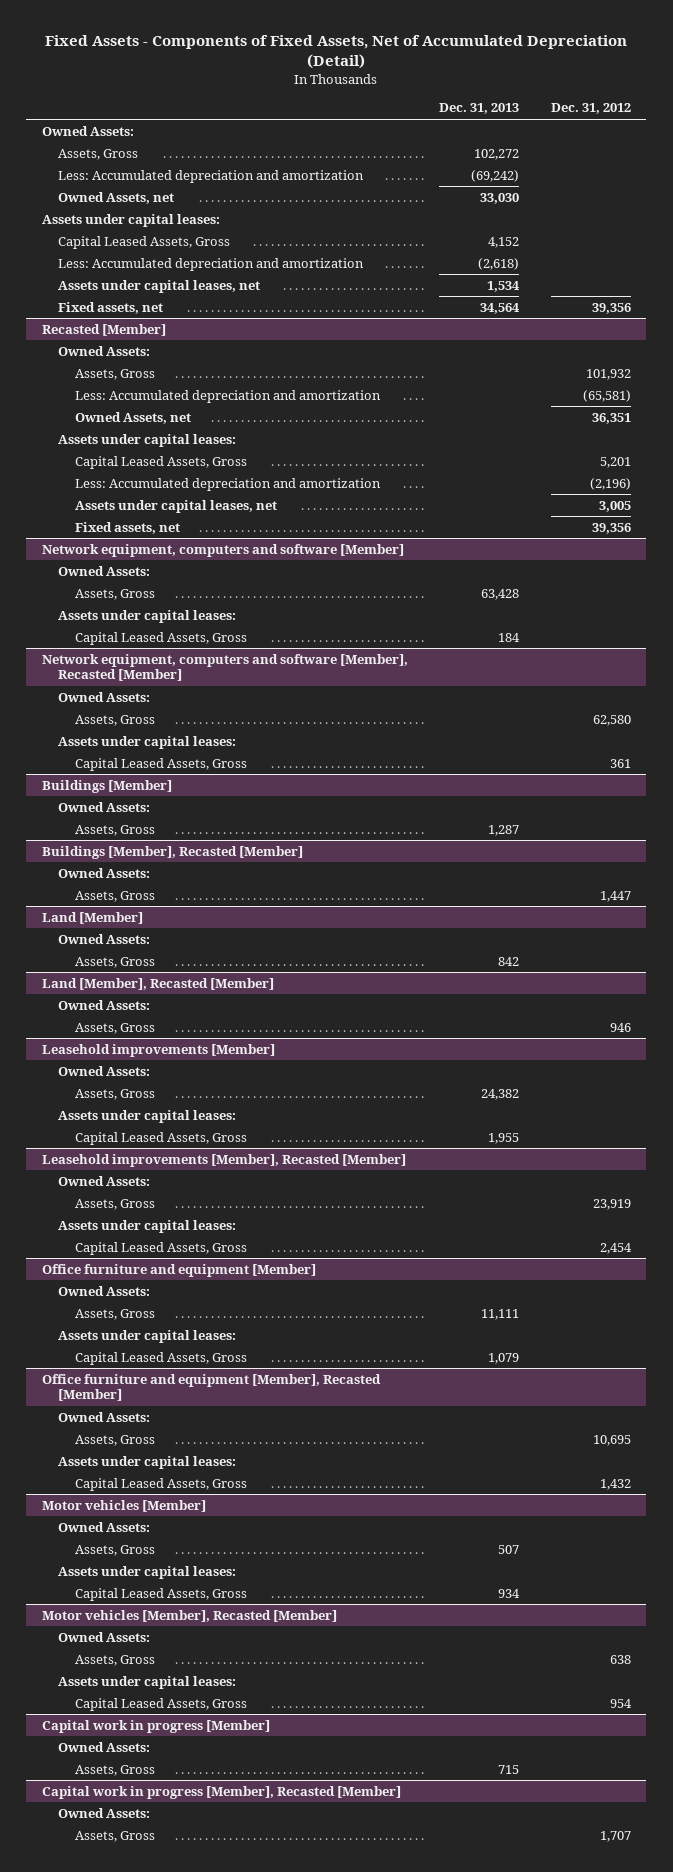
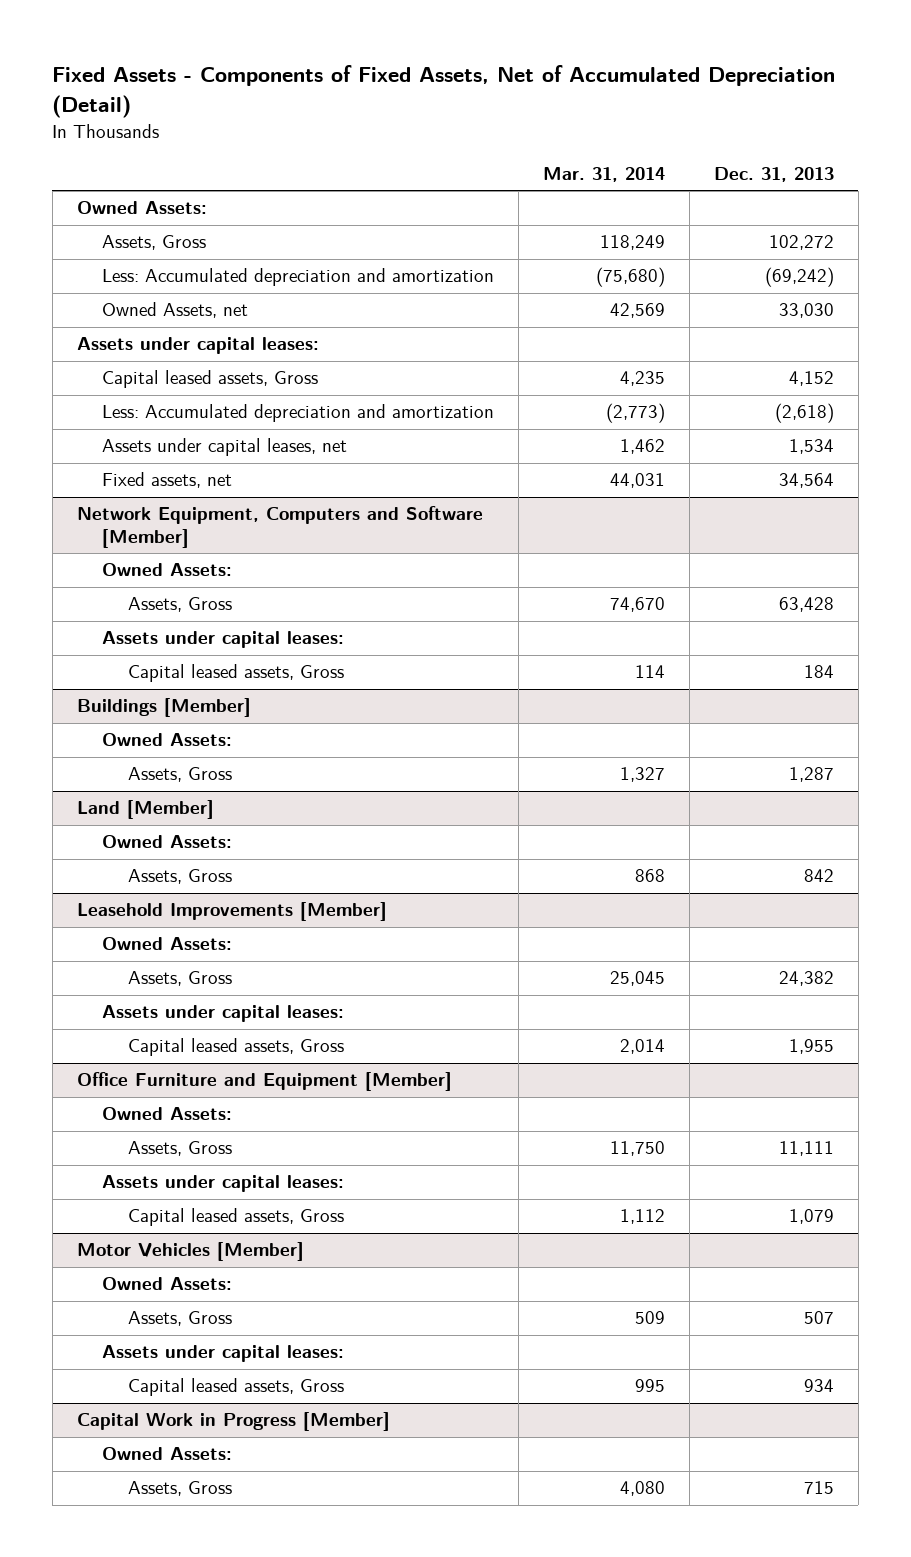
[550,103,631,115] Dec. 31, 2012 -> none
none -> [543,167,666,183] Mar. 31, 2014
[58,235,231,249] Capital Leased Assets, Gross -> [102,370,319,389] Capital leased assets, Gross
[42,323,167,336] Recasted [Member] -> none
[58,345,151,356] Owned Assets: -> none
[74,368,155,380] Assets, Gross -> none
[74,389,381,403] Less: Accumulated depreciation and amortization -> none
[74,411,191,424] Owned Assets, net -> none
[58,433,237,447] Assets under capital leases: -> none
[74,455,247,469] Capital Leased Assets, Gross -> none
[74,477,381,491] Less: Accumulated depreciation and amortization -> none
[74,499,277,513] Assets under capital leases, net -> none
[74,521,180,534] Fixed assets, net -> none
[42,543,405,557] Network equipment, computers and software [Member] -> [76,506,483,548] Network Equipment, Computers and Software [Member]
[42,653,409,682] Network equipment, computers and software [Member], Recasted [Member] -> none
[58,691,151,702] Owned Assets: -> none
[74,714,155,726] Assets, Gross -> none
[58,735,237,749] Assets under capital leases: -> none
[74,757,247,771] Capital Leased Assets, Gross -> none
[74,631,247,645] Capital Leased Assets, Gross -> [127,664,344,683] Capital leased assets, Gross
[42,845,304,859] Buildings [Member], Recasted [Member] -> none
[58,867,151,878] Owned Assets: -> none
[74,890,155,902] Assets, Gross -> none
[42,977,275,990] Land [Member], Recasted [Member] -> none
[58,999,151,1010] Owned Assets: -> none
[74,1022,155,1034] Assets, Gross -> none
[42,1043,276,1057] Leasehold improvements [Member] -> [76,902,387,922] Leasehold Improvements [Member]
[42,1153,407,1167] Leasehold improvements [Member], Recasted [Member] -> none
[58,1175,151,1186] Owned Assets: -> none
[74,1198,155,1210] Assets, Gross -> none
[58,1219,237,1233] Assets under capital leases: -> none
[74,1241,247,1255] Capital Leased Assets, Gross -> none
[74,1131,247,1145] Capital Leased Assets, Gross -> [127,1038,344,1057] Capital leased assets, Gross
[42,1263,317,1277] Office furniture and equipment [Member] -> [76,1072,452,1092] Office Furniture and Equipment [Member]
[42,1373,382,1402] Office furniture and equipment [Member], Recasted [Member] -> none
[58,1411,151,1422] Owned Assets: -> none
[74,1434,155,1446] Assets, Gross -> none
[58,1455,237,1469] Assets under capital leases: -> none
[74,1477,247,1491] Capital Leased Assets, Gross -> none
[74,1351,247,1365] Capital Leased Assets, Gross -> [127,1208,344,1227] Capital leased assets, Gross
[42,1499,207,1512] Motor vehicles [Member] -> [76,1242,304,1262] Motor Vehicles [Member]
[42,1609,338,1622] Motor vehicles [Member], Recasted [Member] -> none
[58,1631,151,1642] Owned Assets: -> none
[74,1654,155,1666] Assets, Gross -> none
[58,1675,237,1689] Assets under capital leases: -> none
[74,1697,247,1711] Capital Leased Assets, Gross -> none
[74,1587,247,1601] Capital Leased Assets, Gross -> [127,1378,344,1397] Capital leased assets, Gross
[42,1719,271,1733] Capital work in progress [Member] -> [76,1412,390,1432] Capital Work in Progress [Member]
[42,1785,402,1799] Capital work in progress [Member], Recasted [Member] -> none
[58,1807,151,1818] Owned Assets: -> none
[74,1830,155,1842] Assets, Gross -> none

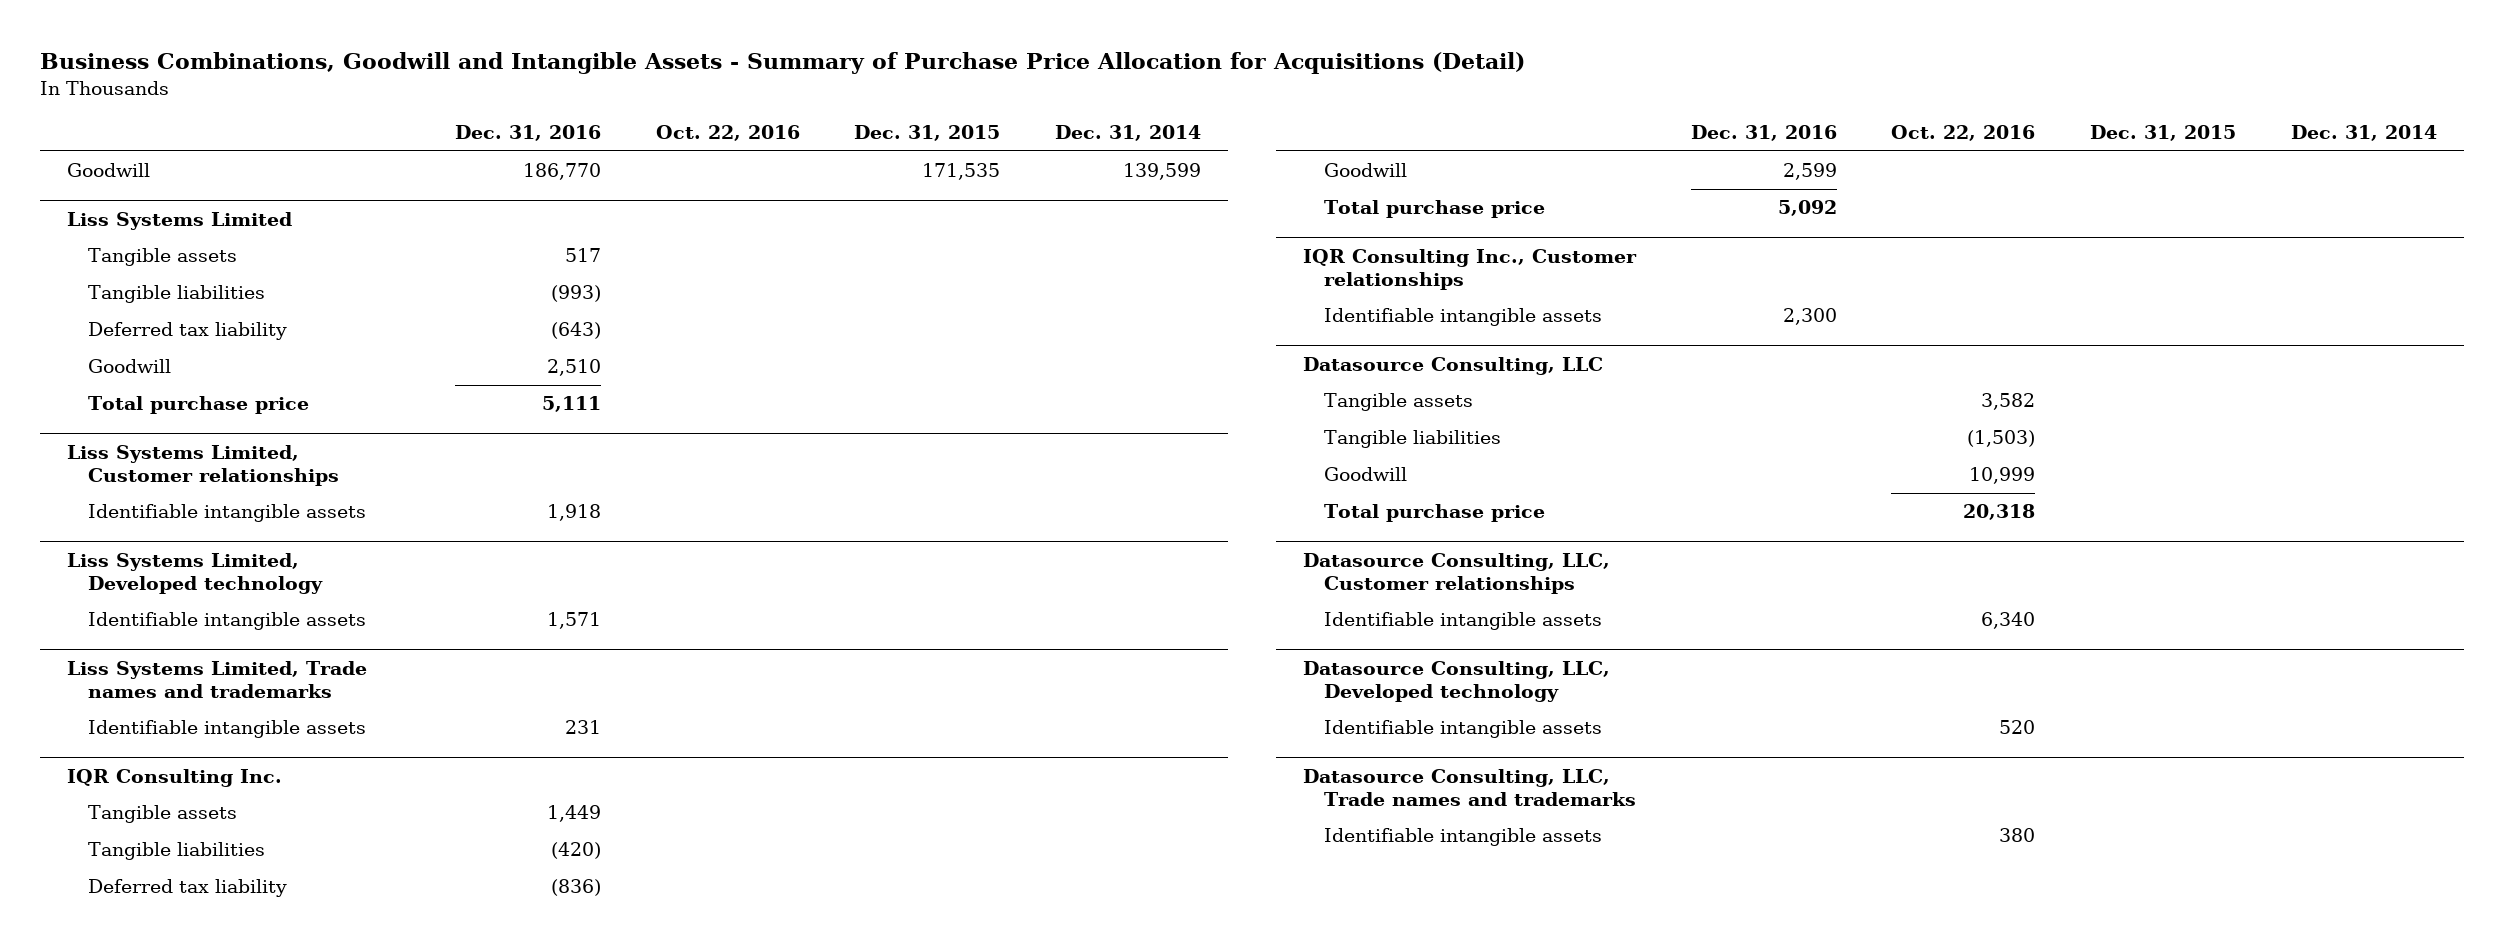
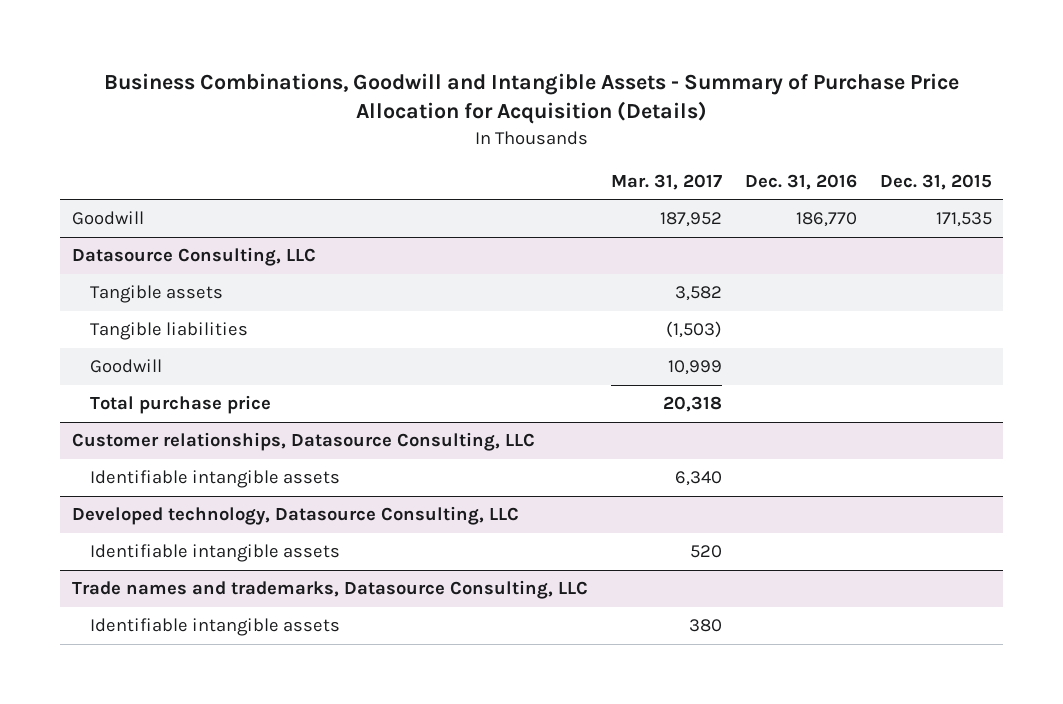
[39,52,1525,75] Business Combinations, Goodwill and Intangible Assets - Summary of Purchase Price Allocation for Acquisitions (Detail) -> [103,73,959,125] Business Combinations, Goodwill and Intangible Assets - Summary of Purchase Price Allocation for Acquisition (Details)
[655,125,800,142] Oct. 22, 2016 -> none
[1054,125,1201,142] Dec. 31, 2014 -> none
none -> [610,173,722,190] Mar. 31, 2017
[67,211,293,230] Liss Systems Limited -> none
[88,248,238,267] Tangible assets -> none
[88,285,266,304] Tangible liabilities -> none
[88,322,288,341] Deferred tax liability -> none
[88,359,172,374] Goodwill -> none
[88,396,310,415] Total purchase price -> none
[67,444,340,486] Liss Systems Limited, Customer relationships -> none
[88,504,367,523] Identifiable intangible assets -> none
[67,552,324,594] Liss Systems Limited, Developed technology -> none
[88,612,367,631] Identifiable intangible assets -> none
[67,660,368,698] Liss Systems Limited, Trade names and trademarks -> none
[88,720,367,739] Identifiable intangible assets -> none
[67,768,283,787] IQR Consulting Inc. -> none
[88,805,238,824] Tangible assets -> none
[88,842,266,861] Tangible liabilities -> none
[88,879,288,898] Deferred tax liability -> none
[1323,163,1407,178] Goodwill -> none
[1323,200,1545,219] Total purchase price -> none
[1302,248,1637,290] IQR Consulting Inc., Customer relationships -> none
[1323,308,1602,327] Identifiable intangible assets -> none
[1302,552,1610,594] Datasource Consulting, LLC, Customer relationships -> [71,432,535,452] Customer relationships, Datasource Consulting, LLC
[1302,660,1610,702] Datasource Consulting, LLC, Developed technology -> [71,506,519,526] Developed technology, Datasource Consulting, LLC
[1302,768,1636,806] Datasource Consulting, LLC, Trade names and trademarks -> [71,580,588,600] Trade names and trademarks, Datasource Consulting, LLC

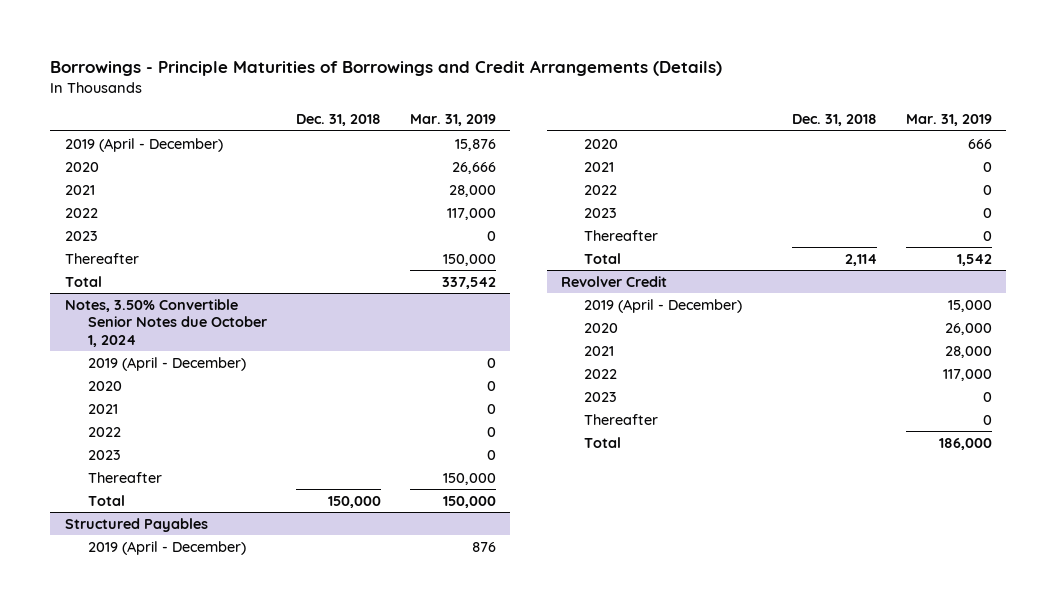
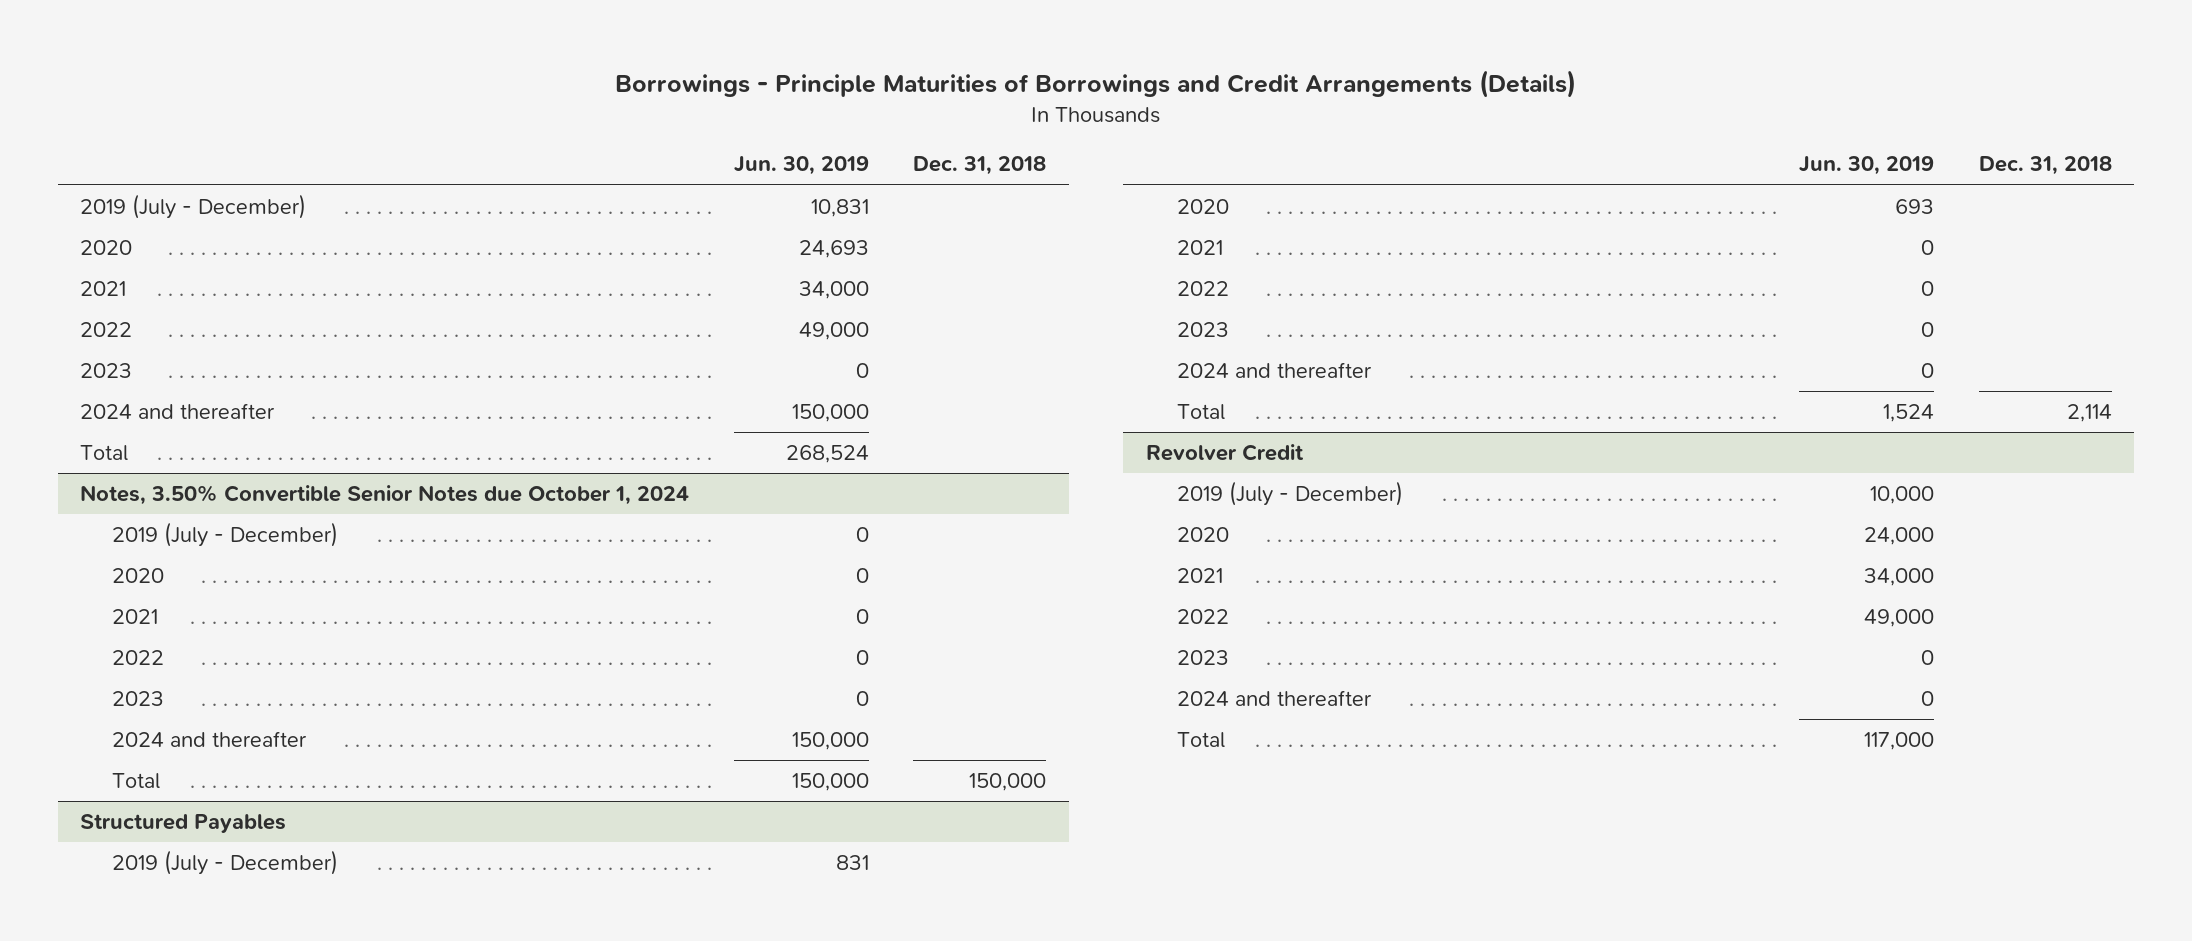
[409,114,496,127] Mar. 31, 2019 -> none
none -> [733,156,869,176] Jun. 30, 2019
[64,137,223,152] 2019 (April - December) -> [80,193,307,219] 2019 (July - December)
[64,252,139,264] Thereafter -> [80,402,276,419] 2024 and thereafter
[87,356,246,371] 2019 (April - December) -> [111,521,338,547] 2019 (July - December)
[87,471,162,483] Thereafter -> [111,730,307,747] 2024 and thereafter
[87,540,246,555] 2019 (April - December) -> [111,849,338,875] 2019 (July - December)
[584,229,659,241] Thereafter -> [1177,361,1373,378] 2024 and thereafter
[584,298,743,313] 2019 (April - December) -> [1177,480,1404,506] 2019 (July - December)
[584,413,659,425] Thereafter -> [1177,689,1373,706] 2024 and thereafter

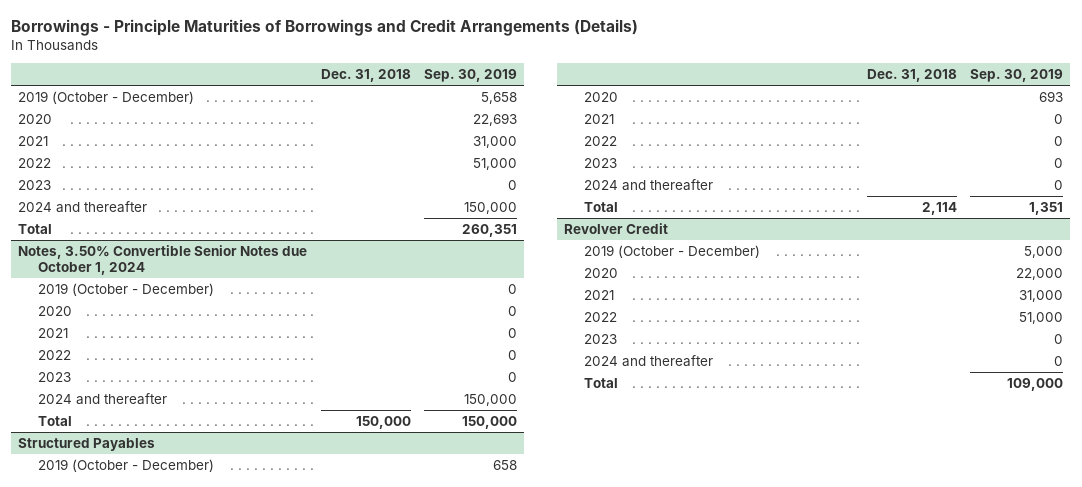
[733,156,869,176] Jun. 30, 2019 -> none
none -> [424,69,518,83] Sep. 30, 2019
[80,193,307,219] 2019 (July - December) -> [18,90,195,104] 2019 (October - December)
[111,521,338,547] 2019 (July - December) -> [38,282,215,296] 2019 (October - December)
[111,849,338,875] 2019 (July - December) -> [38,458,215,472] 2019 (October - December)
[1177,480,1404,506] 2019 (July - December) -> [584,244,761,258] 2019 (October - December)

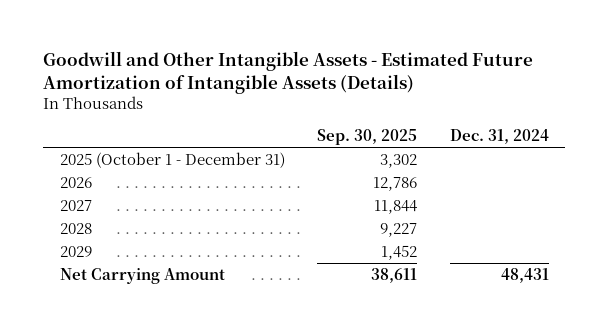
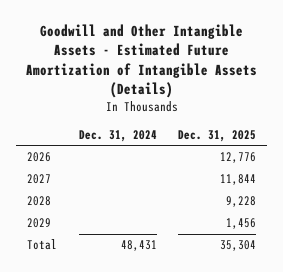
[317,129,418,146] Sep. 30, 2025 -> none
none -> [177,129,256,142] Dec. 31, 2025
[59,151,285,168] 2025 (October 1 - December 31) -> none
[59,267,225,284] Net Carrying Amount -> [27,239,58,251] Total

